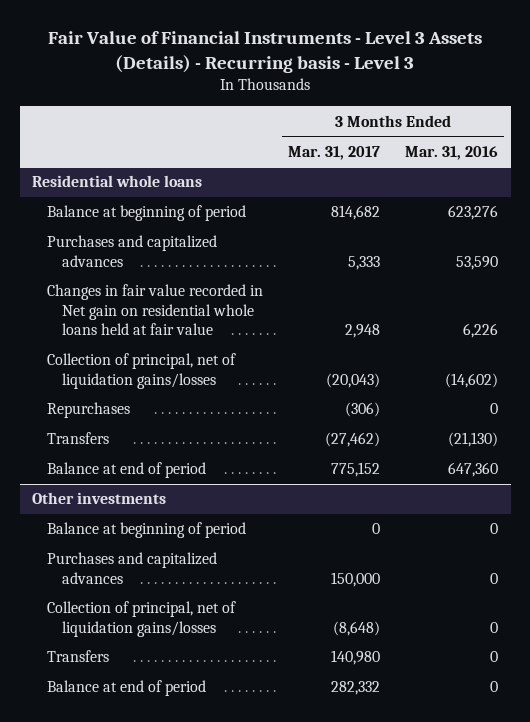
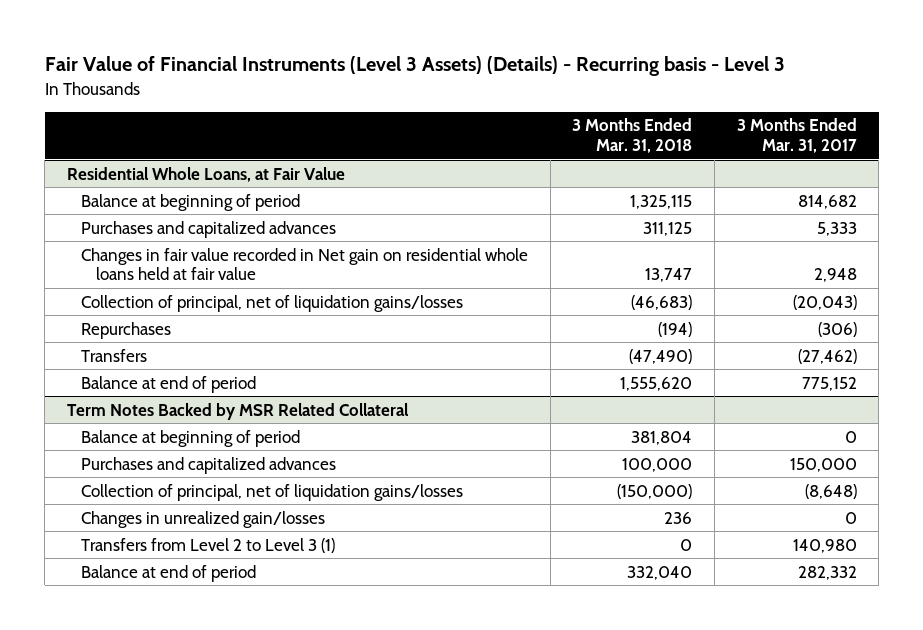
[48,31,483,74] Fair Value of Financial Instruments - Level 3 Assets (Details) - Recurring basis - Level 3 -> [44,56,785,77] Fair Value of Financial Instruments (Level 3 Assets) (Details) - Recurring basis - Level 3
[405,145,499,160] Mar. 31, 2016 -> none
none -> [572,118,693,154] 3 Months Ended Mar. 31, 2018
[32,175,203,188] Residential whole loans -> [66,166,345,182] Residential Whole Loans, at Fair Value
[32,492,167,505] Other investments -> [66,402,409,420] Term Notes Backed by MSR Related Collateral
none -> [81,510,326,528] Changes in unrealized gain/losses
[47,650,110,663] Transfers -> [81,537,336,553] Transfers from Level 2 to Level 3 (1)

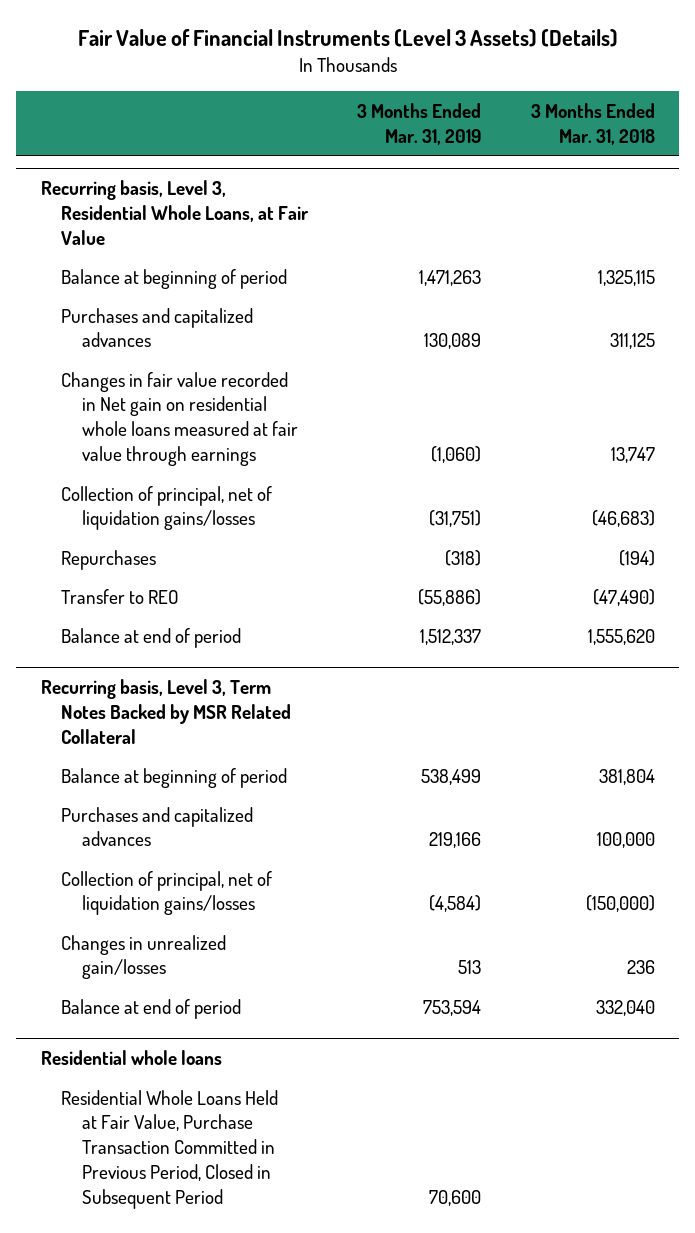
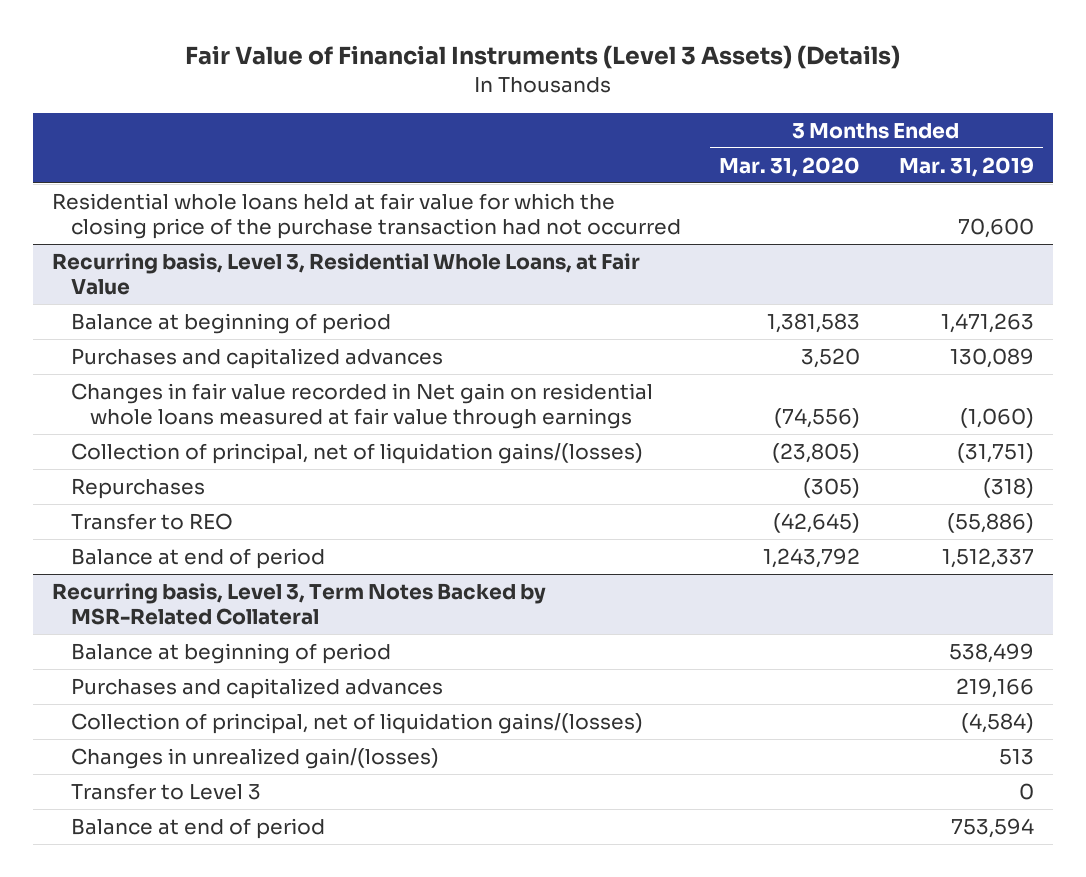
[530,102,655,145] 3 Months Ended Mar. 31, 2018 -> none
none -> [719,156,861,177] Mar. 31, 2020
none -> [51,193,681,240] Residential whole loans held at fair value for which the closing price of the purchase transaction had not occurred
[61,485,273,531] Collection of principal, net of liquidation gains/losses -> [70,443,643,465] Collection of principal, net of liquidation gains/(losses)
[40,679,292,744] Recurring basis, Level 3, Term Notes Backed by MSR Related Collateral -> [51,583,546,626] Recurring basis, Level 3, Term Notes Backed by MSR-Related Collateral
[61,870,273,916] Collection of principal, net of liquidation gains/losses -> [70,713,643,735] Collection of principal, net of liquidation gains/(losses)
[61,934,227,980] Changes in unrealized gain/losses -> [70,748,439,770] Changes in unrealized gain/(losses)
none -> [70,783,261,801] Transfer to Level 3
[40,1050,222,1066] Residential whole loans -> none
[61,1089,279,1209] Residential Whole Loans Held at Fair Value, Purchase Transaction Committed in Previous Period, Closed in Subsequent Period -> none

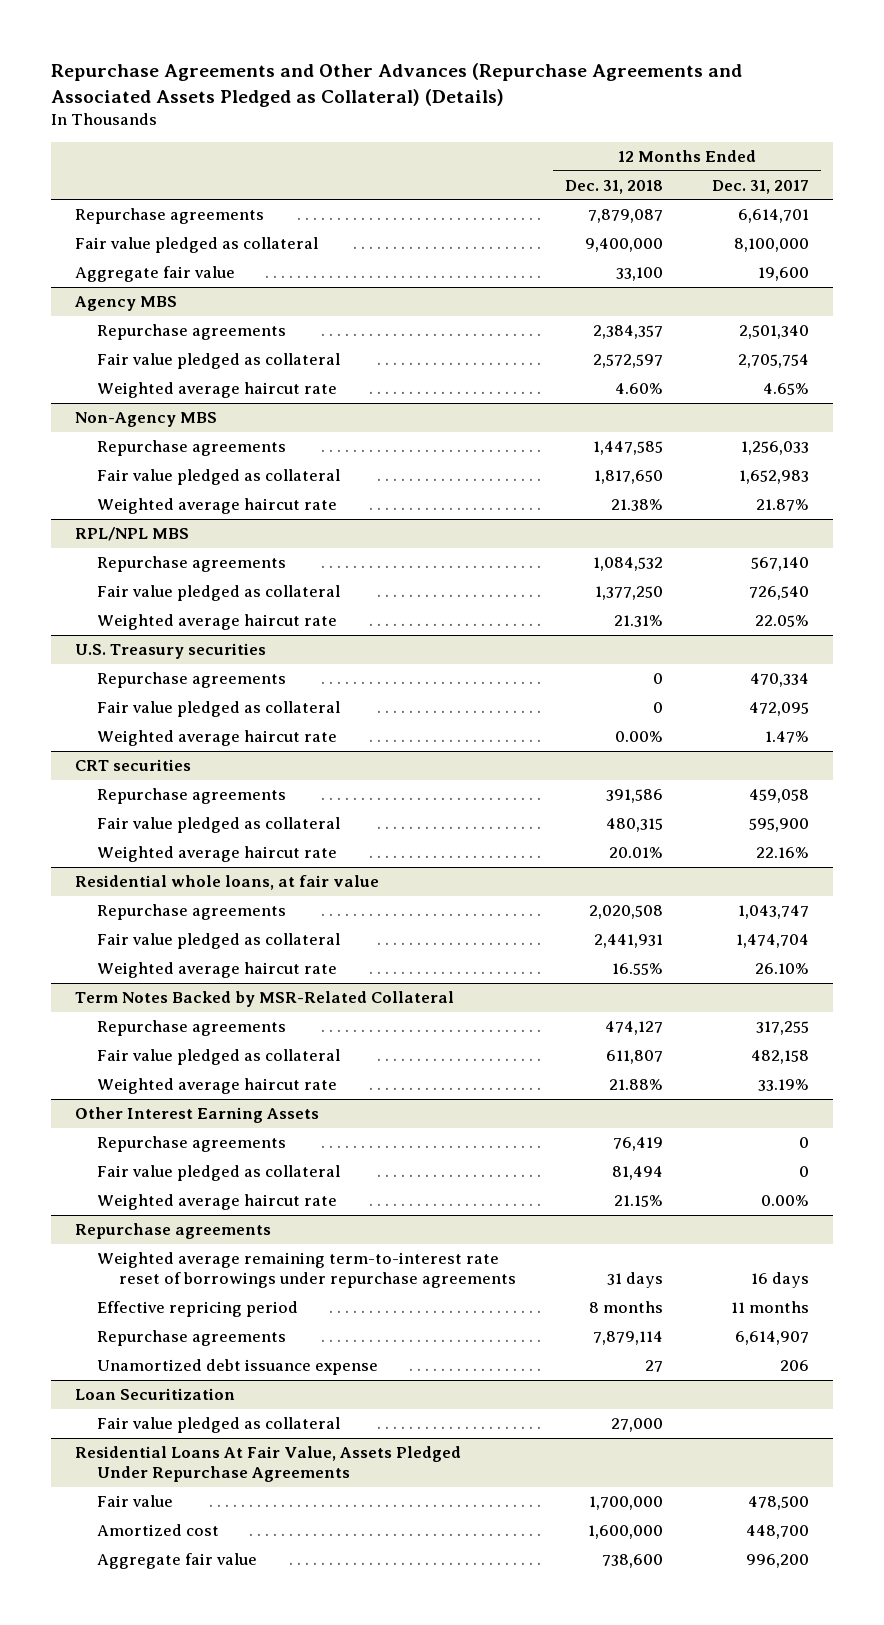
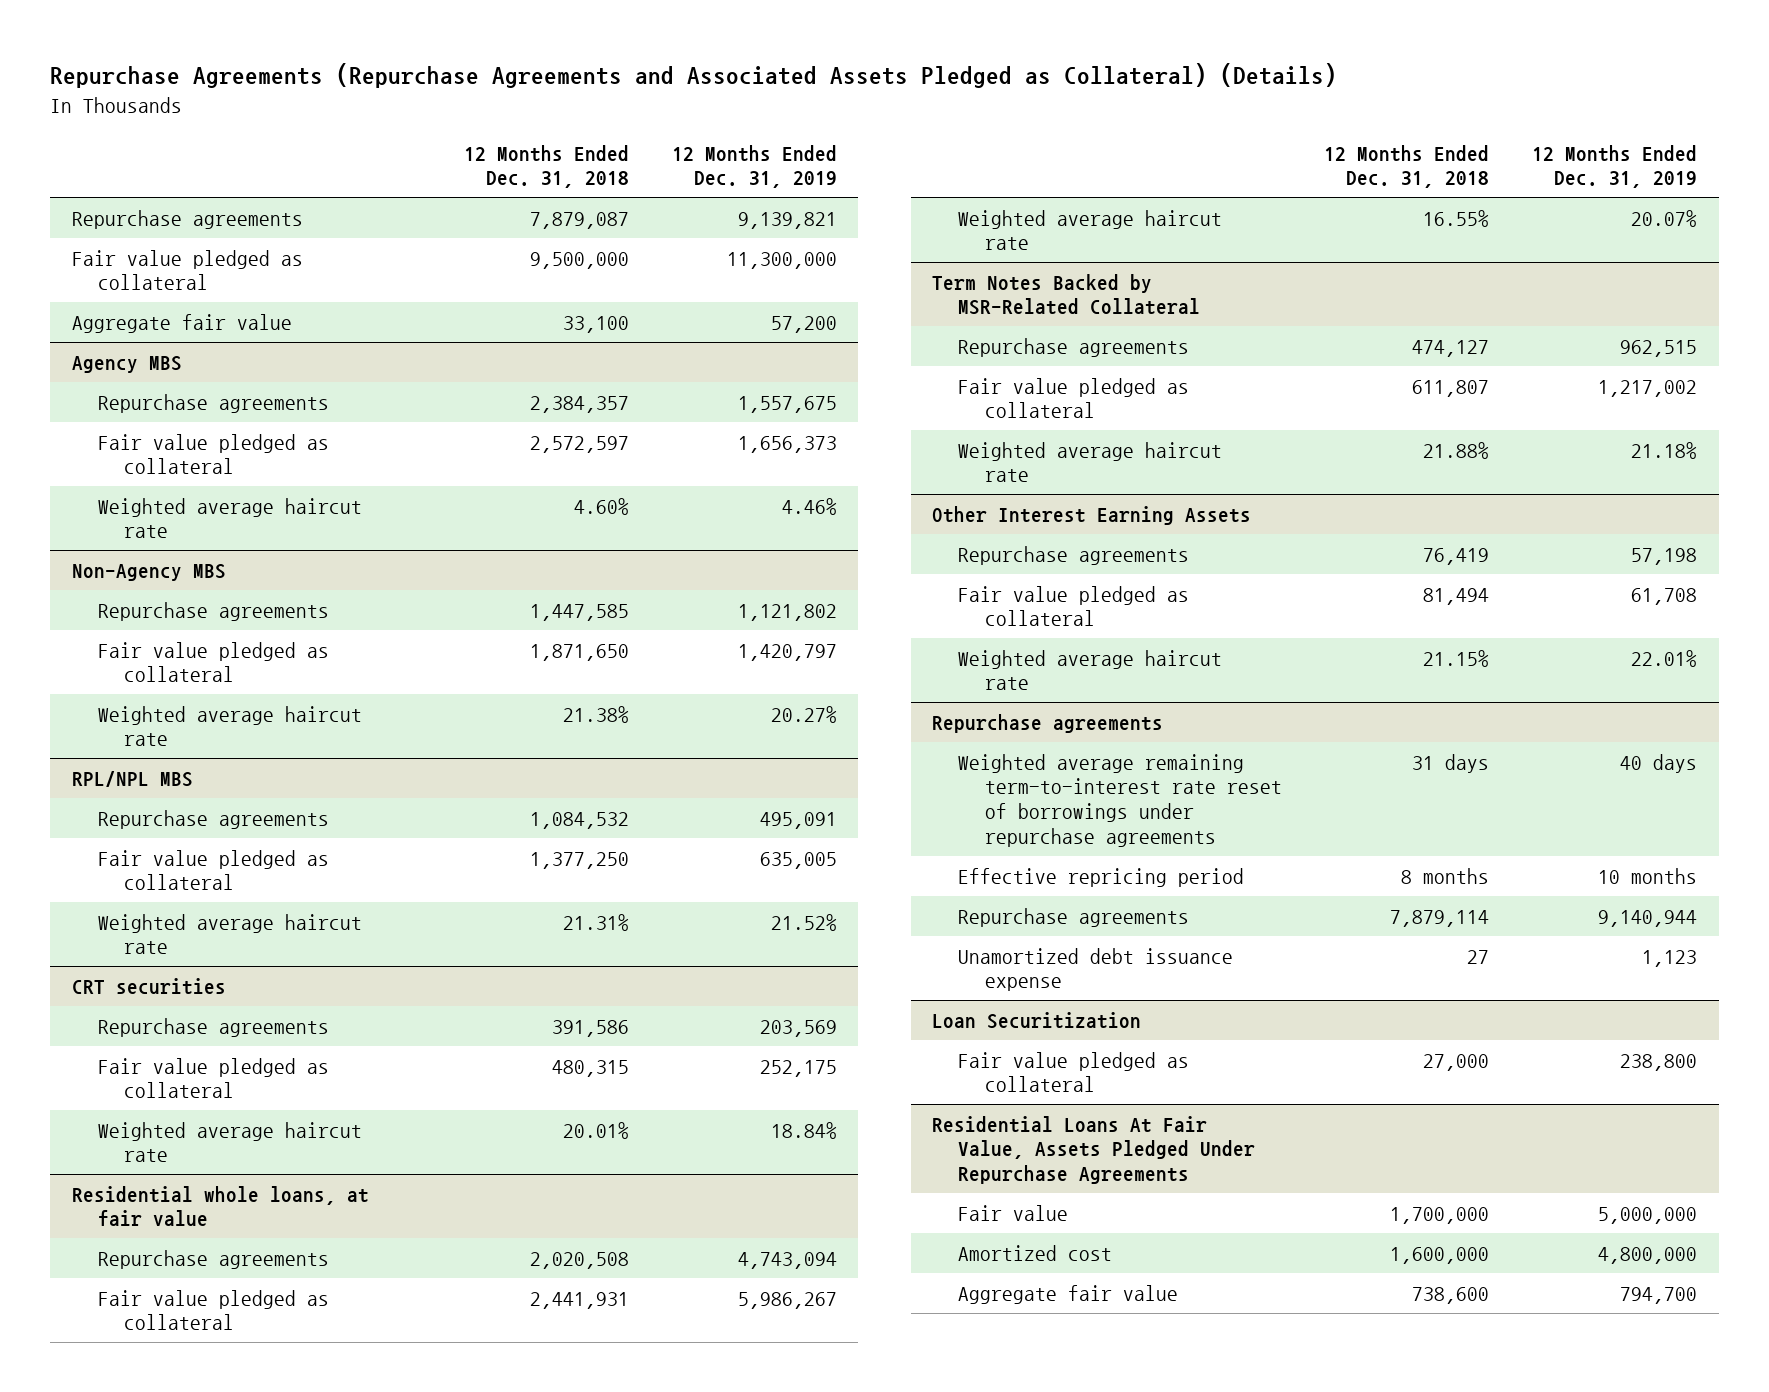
[50,62,742,107] Repurchase Agreements and Other Advances (Repurchase Agreements and Associated Assets Pledged as Collateral) (Details) -> [50,63,1338,89] Repurchase Agreements (Repurchase Agreements and Associated Assets Pledged as Collateral) (Details)
[711,179,809,194] Dec. 31, 2017 -> none
none -> [671,144,837,189] 12 Months Ended Dec. 31, 2019
[585,238,664,253] 9,400,000 -> [529,251,629,269] 9,500,000
[594,470,664,485] 1,817,650 -> [529,643,629,661] 1,871,650
[75,643,267,660] U.S. Treasury securities -> none
[97,672,287,689] Repurchase agreements -> none
[97,701,341,718] Fair value pledged as collateral -> none
[97,730,338,747] Weighted average haircut rate -> none

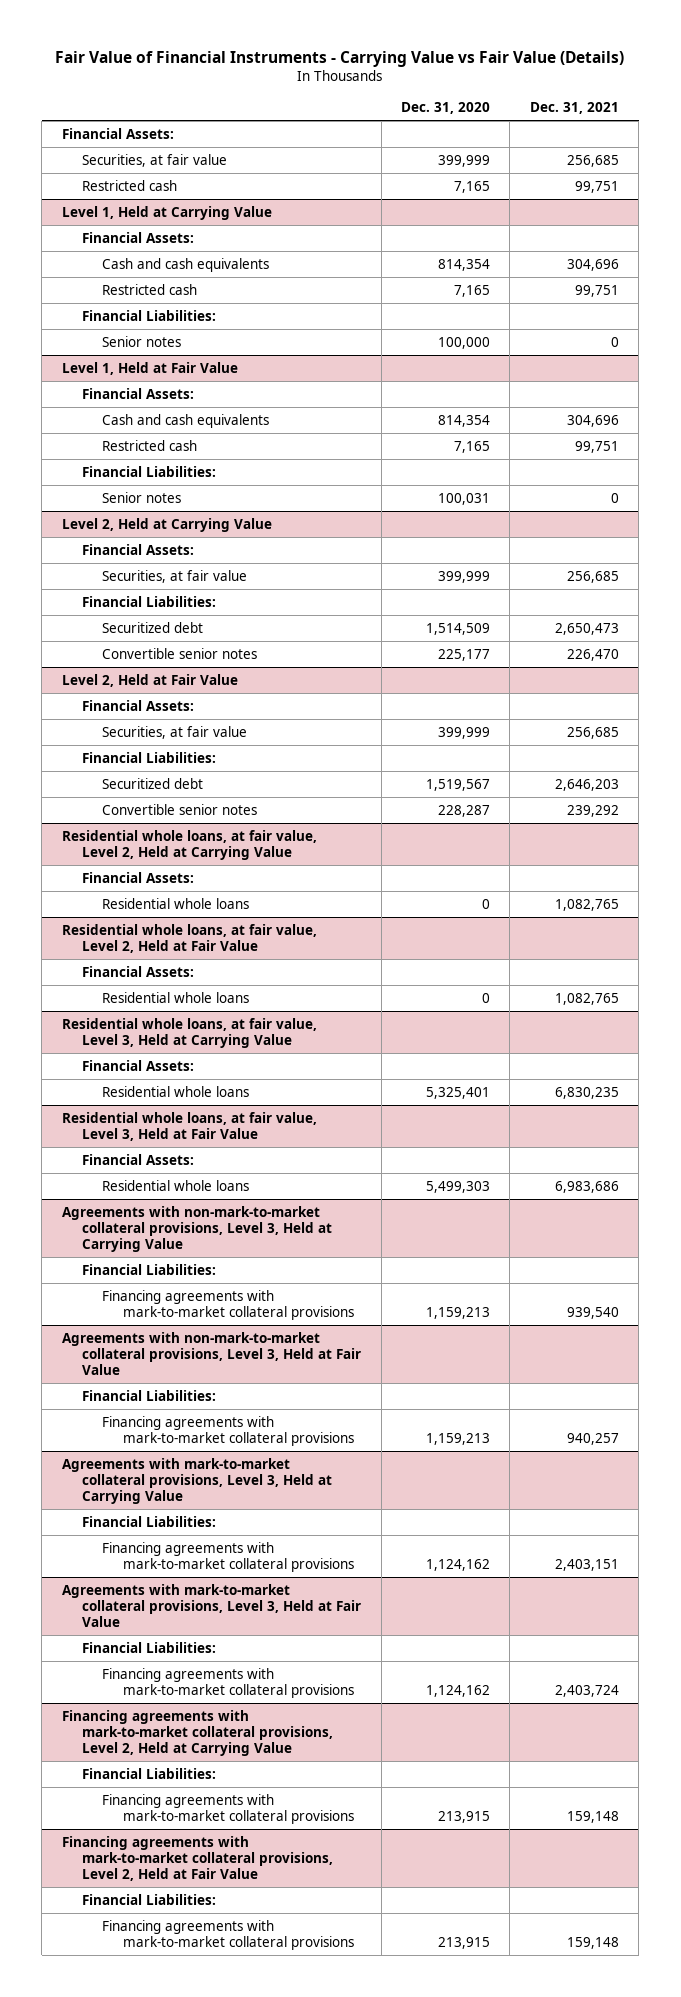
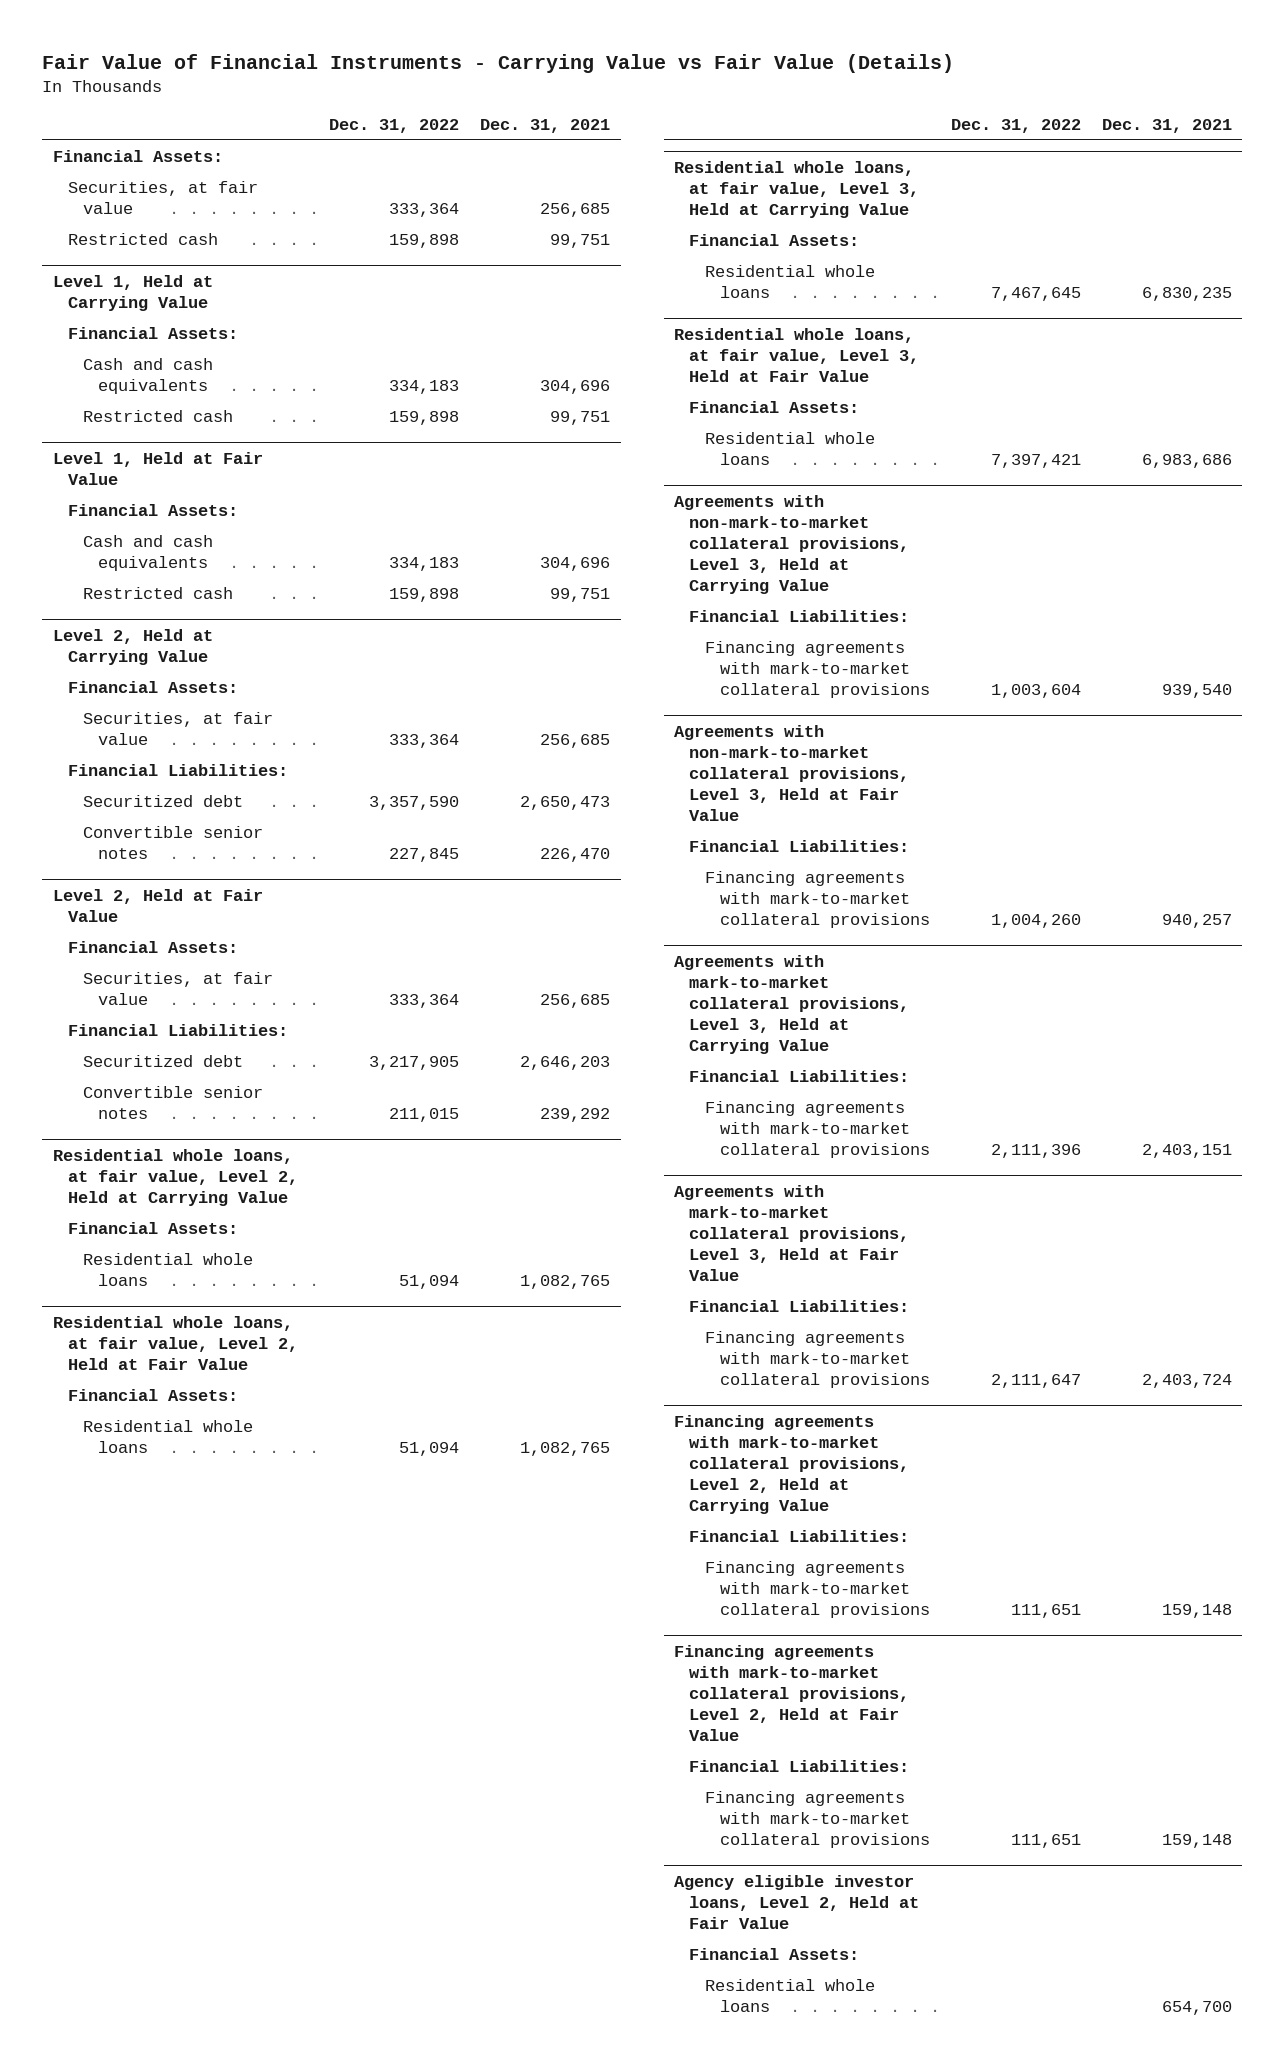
[400,101,490,114] Dec. 31, 2020 -> none
none -> [329,119,460,134] Dec. 31, 2022
[82,309,217,321] Financial Liabilities: -> none
[102,335,182,347] Senior notes -> none
[82,465,217,477] Financial Liabilities: -> none
[102,491,182,503] Senior notes -> none
none -> [674,1874,920,1929] Agency eligible investor loans, Level 2, Held at Fair Value
none -> [689,1948,860,1961] Financial Assets:
none -> [704,1979,875,2013] Residential whole loans

